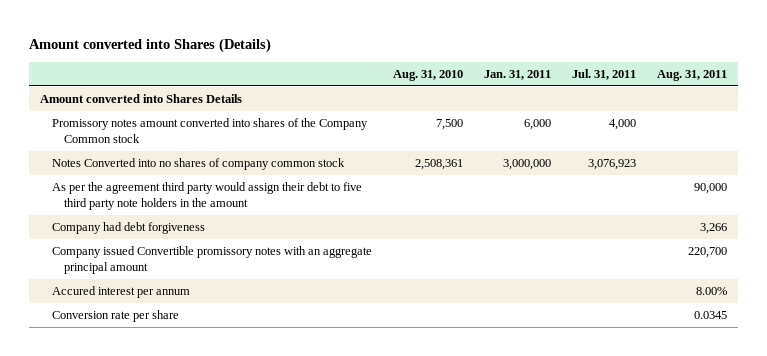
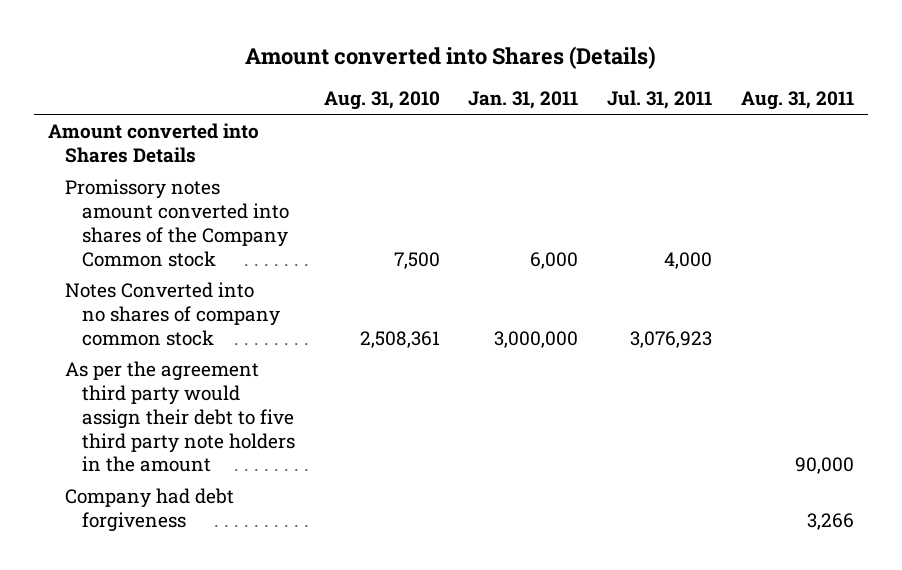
[52,246,373,275] Company issued Convertible promissory notes with an aggregate principal amount -> none
[52,286,191,299] Accured interest per annum -> none
[52,310,180,323] Conversion rate per share -> none

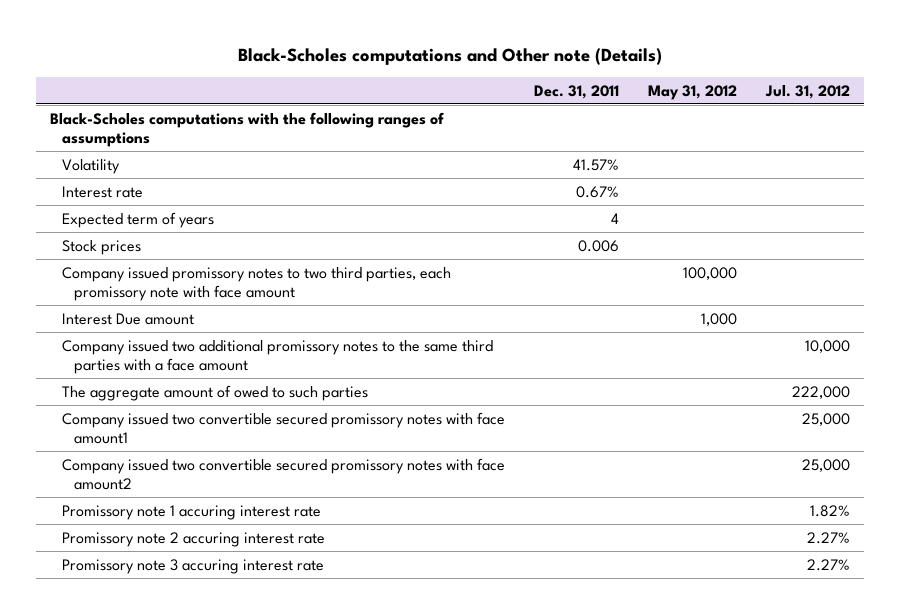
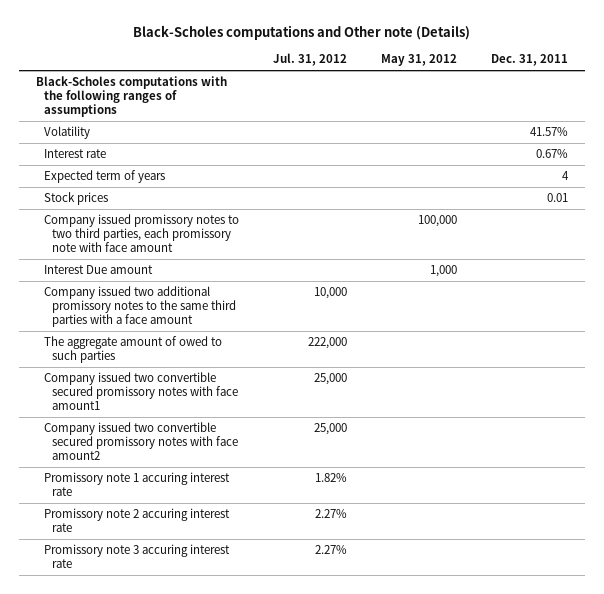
[577,239,619,252] 0.006 -> [547,193,569,203] 0.01

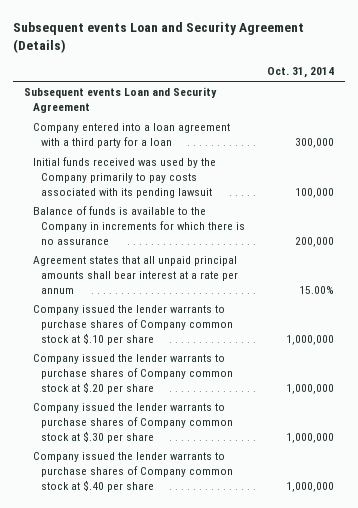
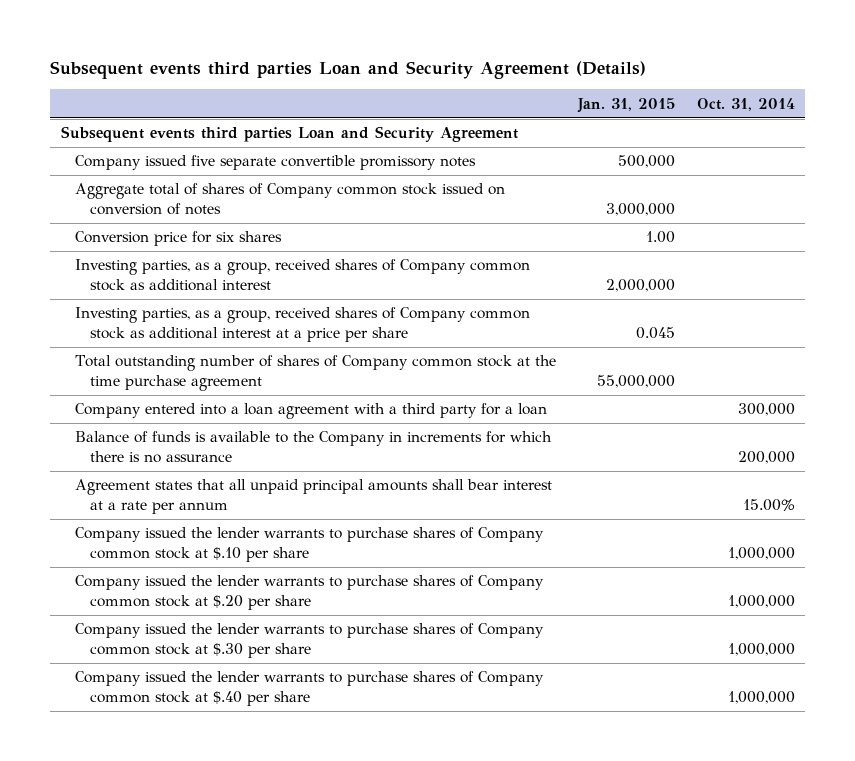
[13,21,305,53] Subsequent events Loan and Security Agreement (Details) -> [50,60,647,79] Subsequent events third parties Loan and Security Agreement (Details)
none -> [577,97,676,113] Jan. 31, 2015
[24,87,218,113] Subsequent events Loan and Security Agreement -> [60,126,518,143] Subsequent events third parties Loan and Security Agreement
none -> [75,155,477,171] Company issued five separate convertible promissory notes
none -> [75,183,506,216] Aggregate total of shares of Company common stock issued on conversion of notes
none -> [75,231,283,247] Conversion price for six shares
none -> [75,259,531,292] Investing parties, as a group, received shares of Company common stock as additional interest
none -> [75,307,531,343] Investing parties, as a group, received shares of Company common stock as additional interest at a price per share
none -> [75,355,557,392] Total outstanding number of shares of Company common stock at the time purchase agreement
[32,157,216,198] Initial funds received was used by the Company primarily to pay costs associated with its pending lawsuit -> none

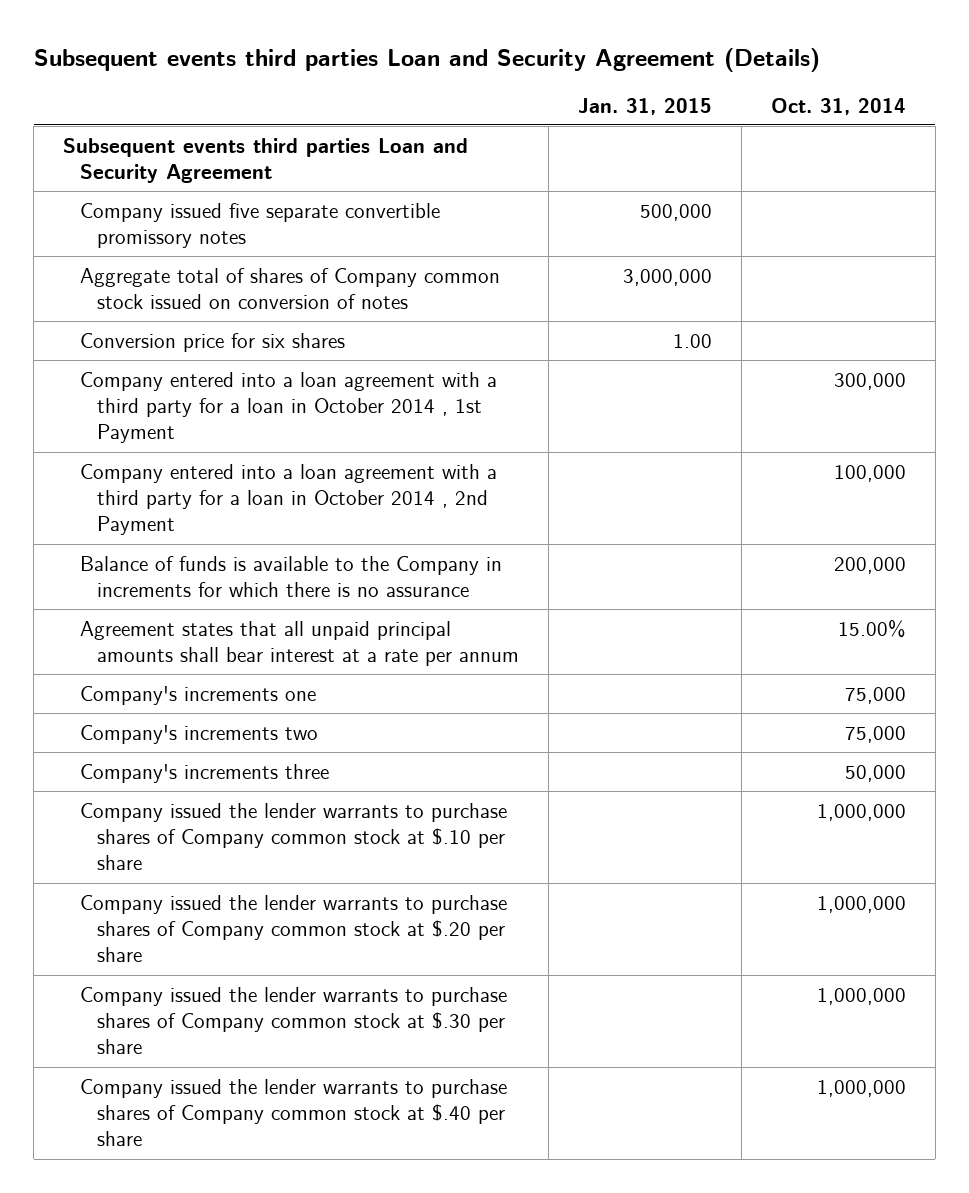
[75,259,531,292] Investing parties, as a group, received shares of Company common stock as additional interest -> none
[75,307,531,343] Investing parties, as a group, received shares of Company common stock as additional interest at a price per share -> none
[75,355,557,392] Total outstanding number of shares of Company common stock at the time purchase agreement -> none
[75,403,548,420] Company entered into a loan agreement with a third party for a loan -> [79,371,497,444] Company entered into a loan agreement with a third party for a loan in October 2014 , 1st Payment
none -> [79,463,497,536] Company entered into a loan agreement with a third party for a loan in October 2014 , 2nd Payment
none -> [79,685,316,705] Company's increments one
none -> [79,724,318,744] Company's increments two
none -> [79,763,329,783] Company's increments three

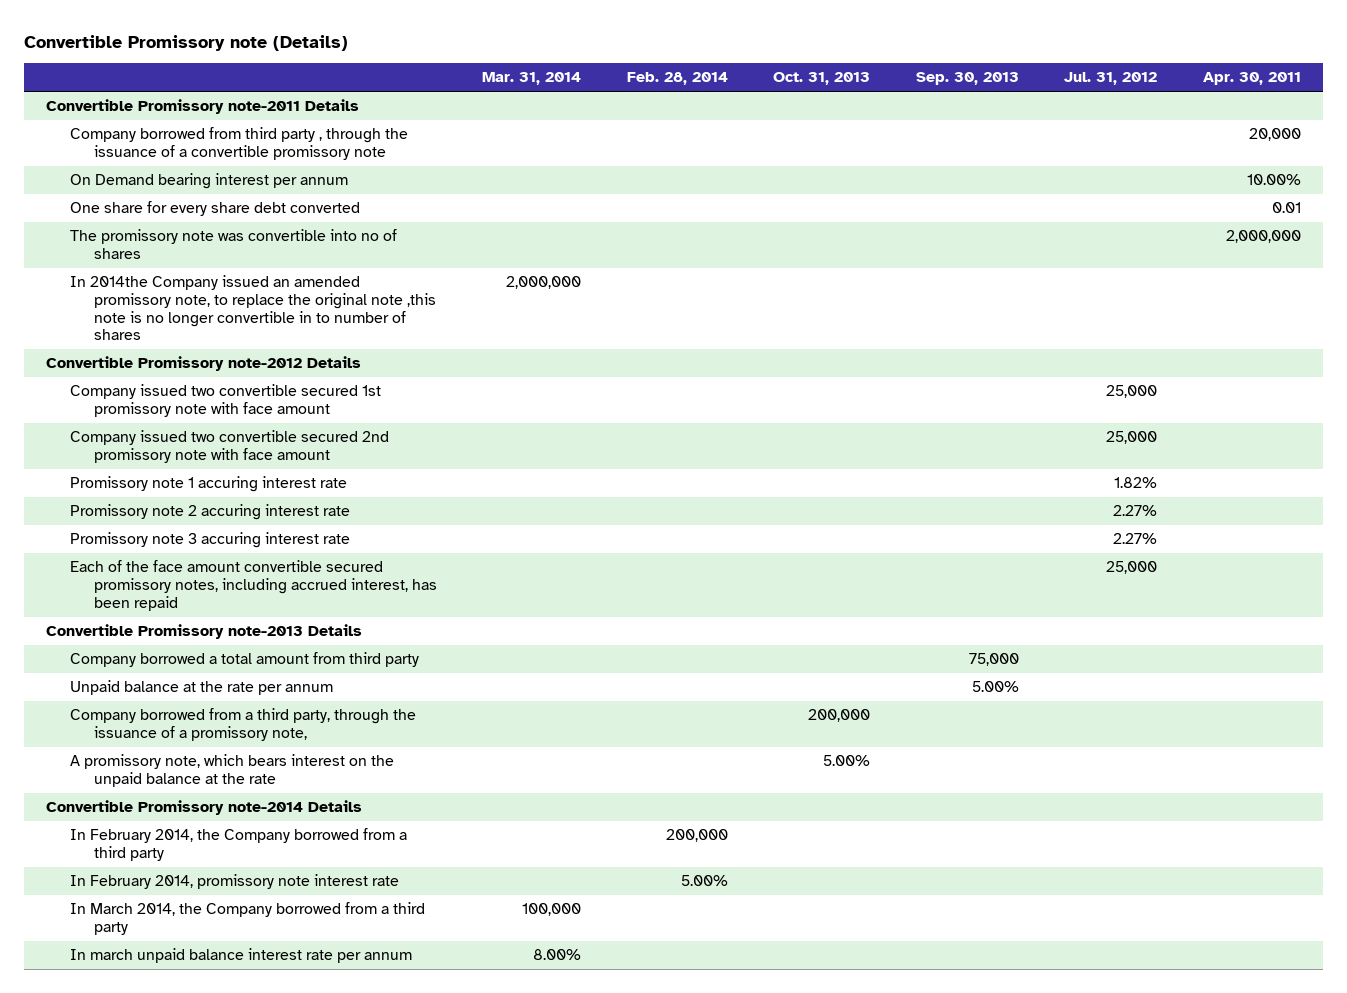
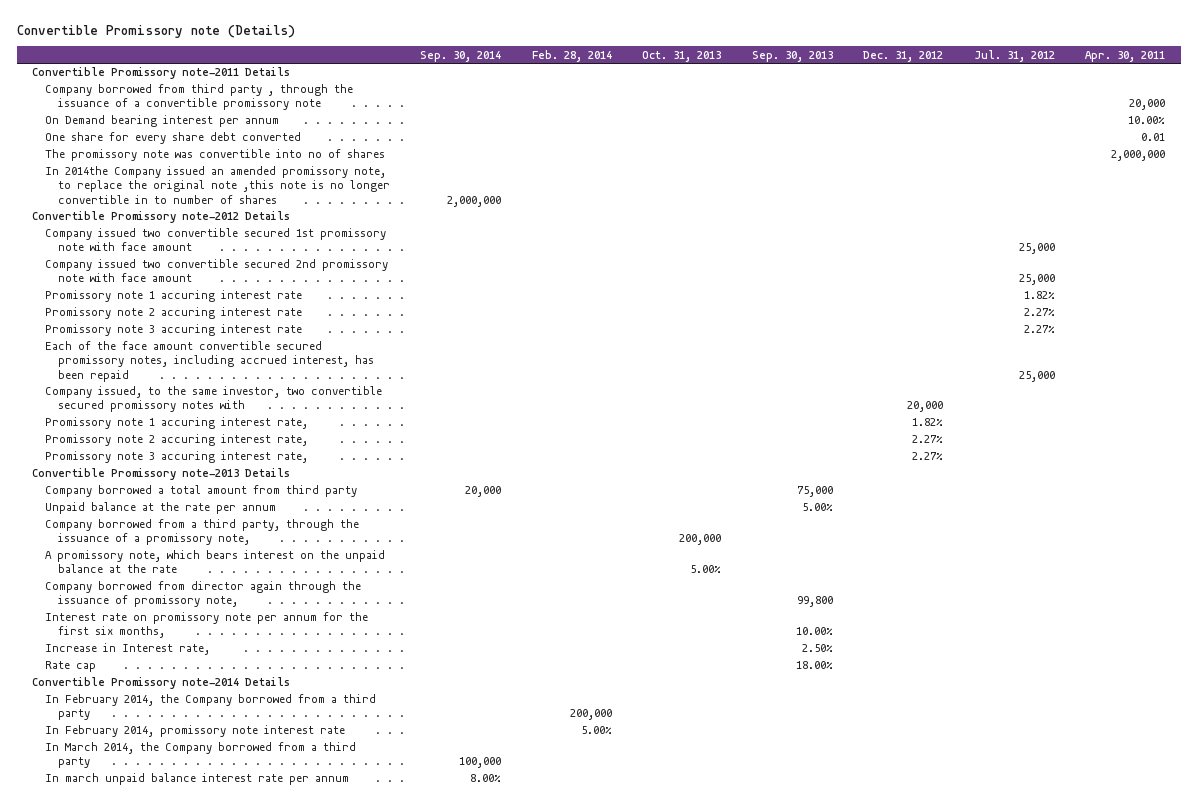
[482,72,582,86] Mar. 31, 2014 -> none
none -> [420,50,502,62] Sep. 30, 2014
none -> [863,50,944,62] Dec. 31, 2012
none -> [45,386,383,413] Company issued, to the same investor, two convertible secured promissory notes with
none -> [45,417,309,430] Promissory note 1 accuring interest rate,
none -> [45,434,309,447] Promissory note 2 accuring interest rate,
none -> [45,451,309,464] Promissory note 3 accuring interest rate,
none -> [45,581,362,608] Company borrowed from director again through the issuance of promissory note,
none -> [45,612,369,639] Interest rate on promissory note per annum for the first six months,
none -> [45,643,211,656] Increase in Interest rate,
none -> [45,661,97,673] Rate cap

